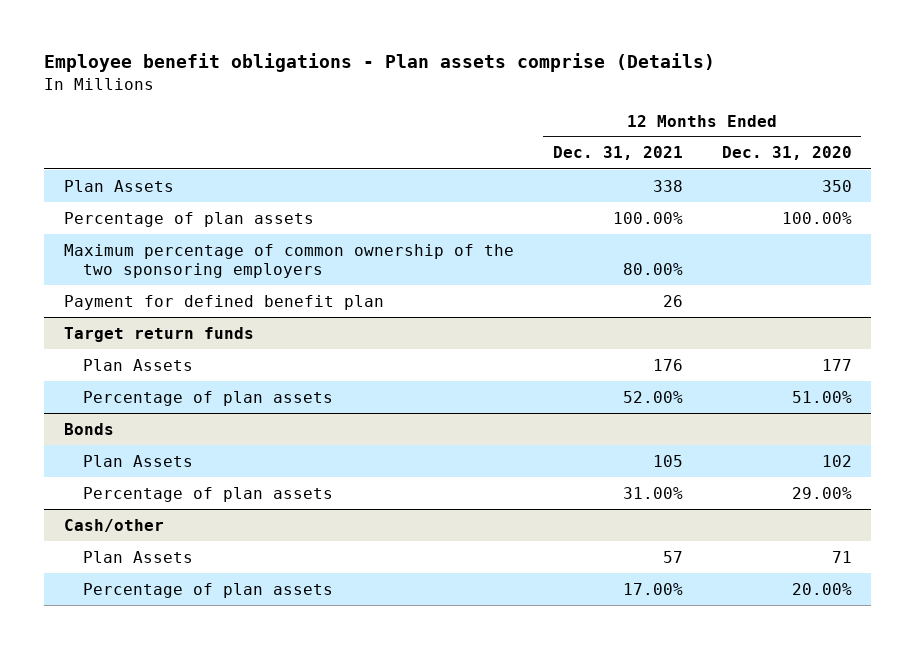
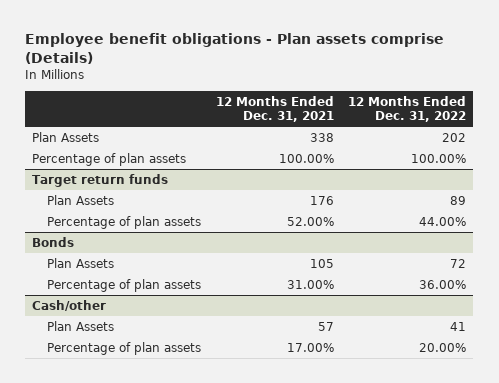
[721,146,852,161] Dec. 31, 2020 -> none
none -> [348,96,467,123] 12 Months Ended Dec. 31, 2022
[63,243,514,279] Maximum percentage of common ownership of the two sponsoring employers -> none
[63,294,384,310] Payment for defined benefit plan -> none

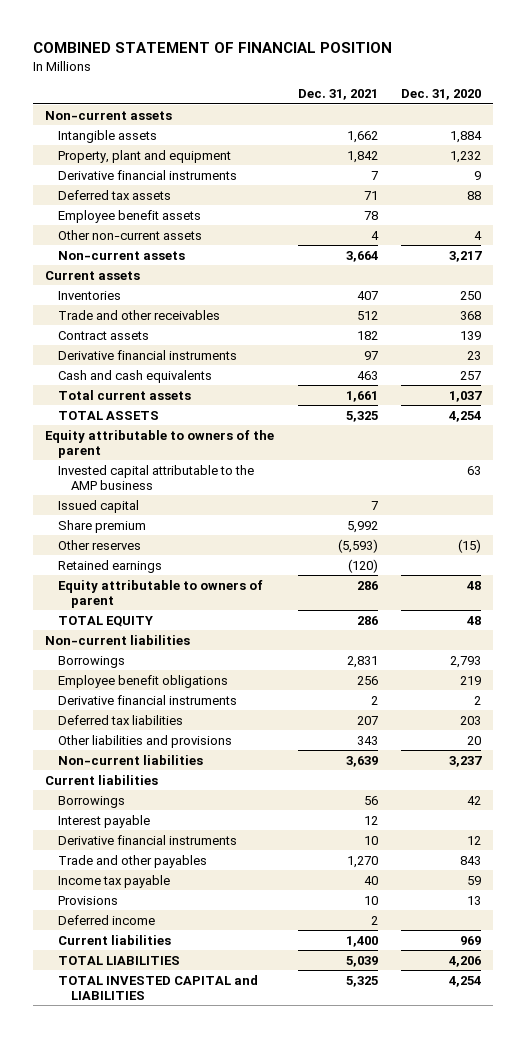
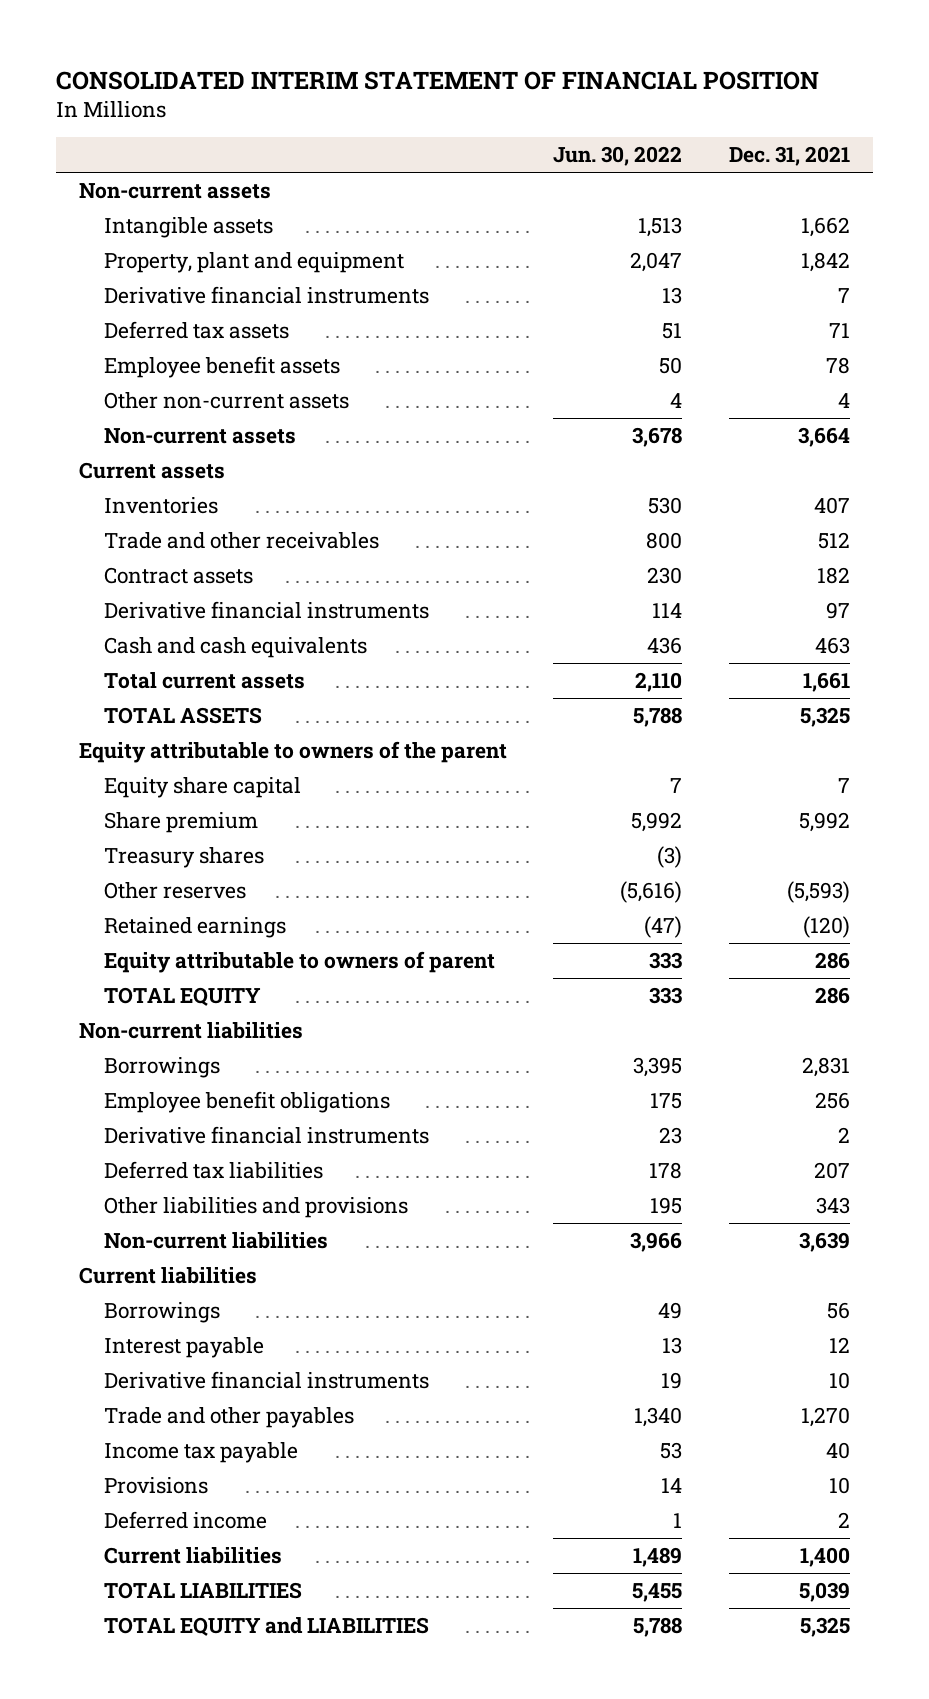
[33,42,393,54] COMBINED STATEMENT OF FINANCIAL POSITION -> [56,70,820,90] CONSOLIDATED INTERIM STATEMENT OF FINANCIAL POSITION
[401,89,482,101] Dec. 31, 2020 -> none
none -> [553,146,683,167] Jun. 30, 2022
[58,464,255,490] Invested capital attributable to the AMP business -> none
[58,499,140,513] Issued capital -> [103,776,301,798] Equity share capital
none -> [103,846,264,868] Treasury shares
[58,974,259,1000] TOTAL INVESTED CAPITAL and LIABILITIES -> [103,1616,429,1636] TOTAL EQUITY and LIABILITIES

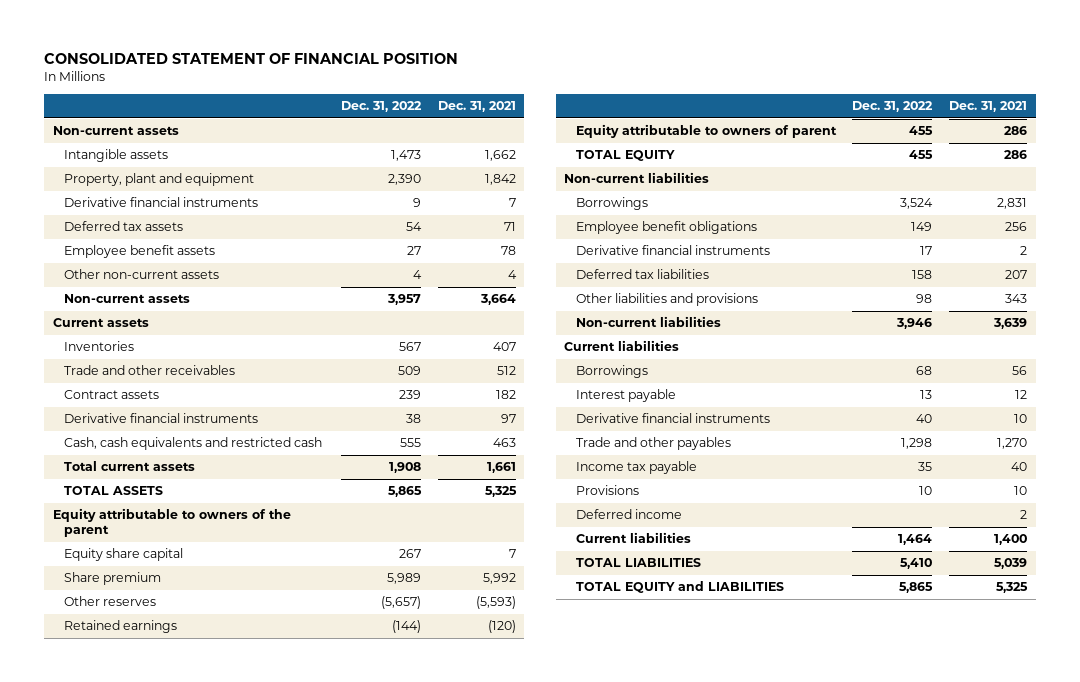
[56,70,820,90] CONSOLIDATED INTERIM STATEMENT OF FINANCIAL POSITION -> [44,52,459,64] CONSOLIDATED STATEMENT OF FINANCIAL POSITION
[553,146,683,167] Jun. 30, 2022 -> none
none -> [340,101,422,113] Dec. 31, 2022
[103,636,367,658] Cash and cash equivalents -> [64,437,323,451] Cash, cash equivalents and restricted cash
[103,846,264,868] Treasury shares -> none

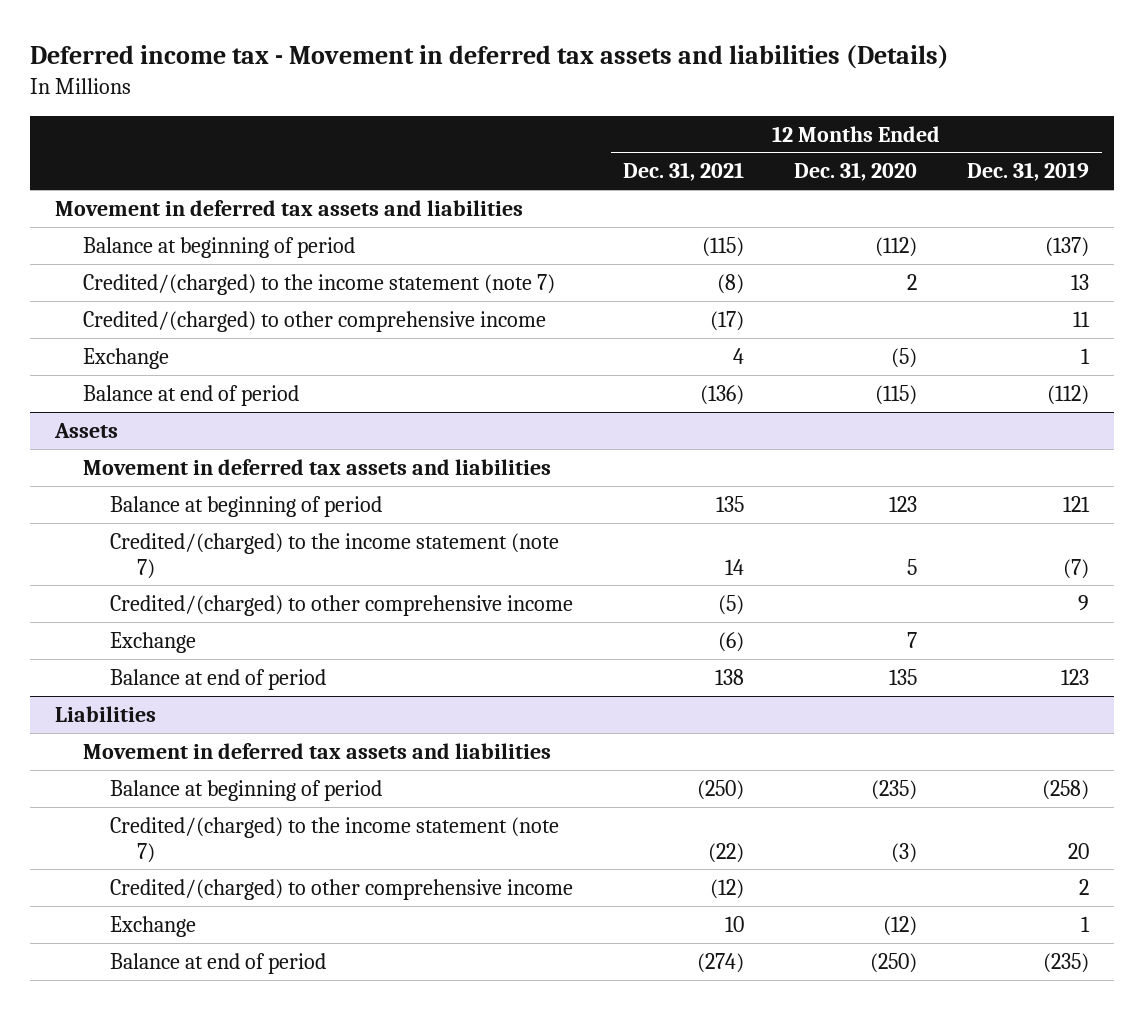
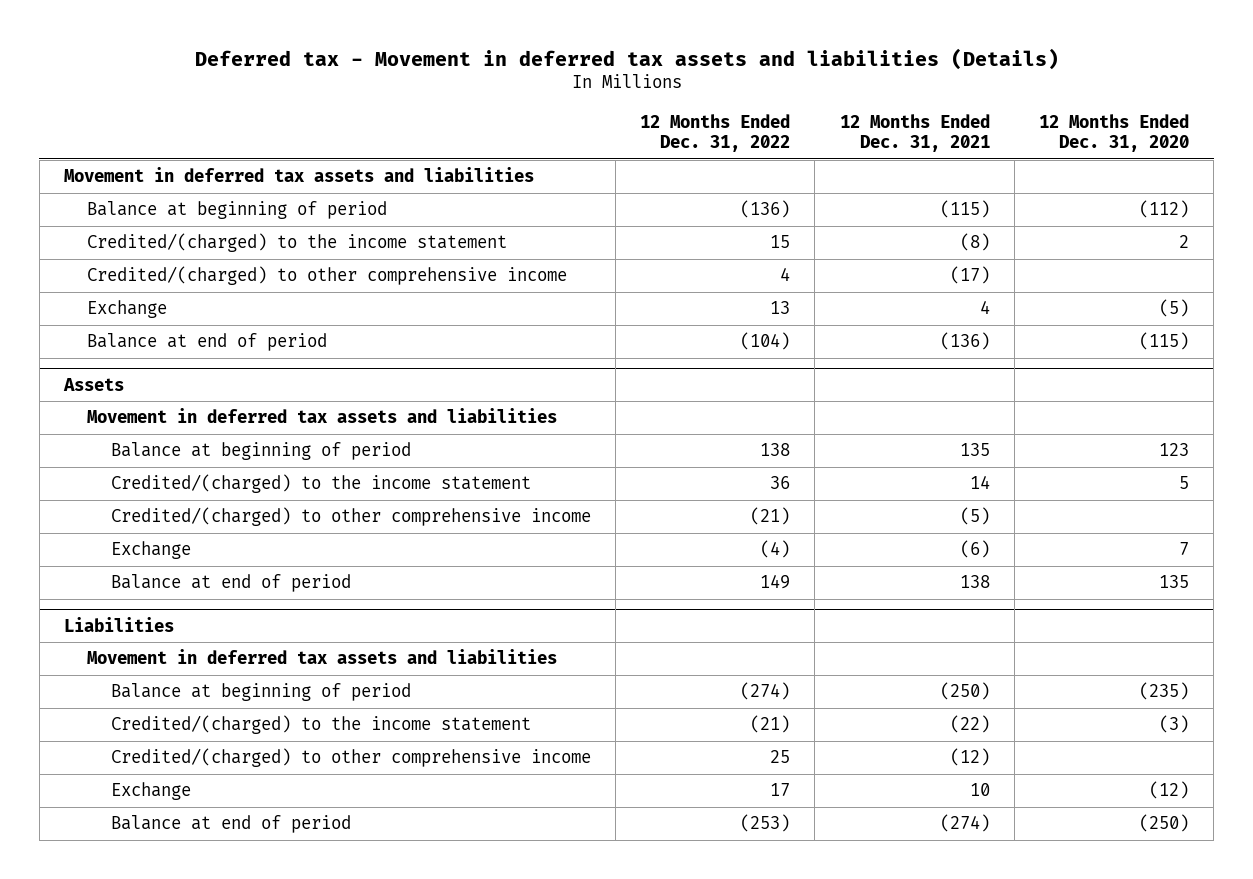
[30,45,950,70] Deferred income tax - Movement in deferred tax assets and liabilities (Details) -> [194,47,1059,70] Deferred tax - Movement in deferred tax assets and liabilities (Details)
[967,162,1090,182] Dec. 31, 2019 -> none
none -> [640,113,791,153] 12 Months Ended Dec. 31, 2022
[82,273,555,295] Credited/(charged) to the income statement (note 7) -> [87,233,508,253] Credited/(charged) to the income statement
[109,532,559,579] Credited/(charged) to the income statement (note 7) -> [110,474,531,494] Credited/(charged) to the income statement
[109,816,559,863] Credited/(charged) to the income statement (note 7) -> [110,715,531,735] Credited/(charged) to the income statement

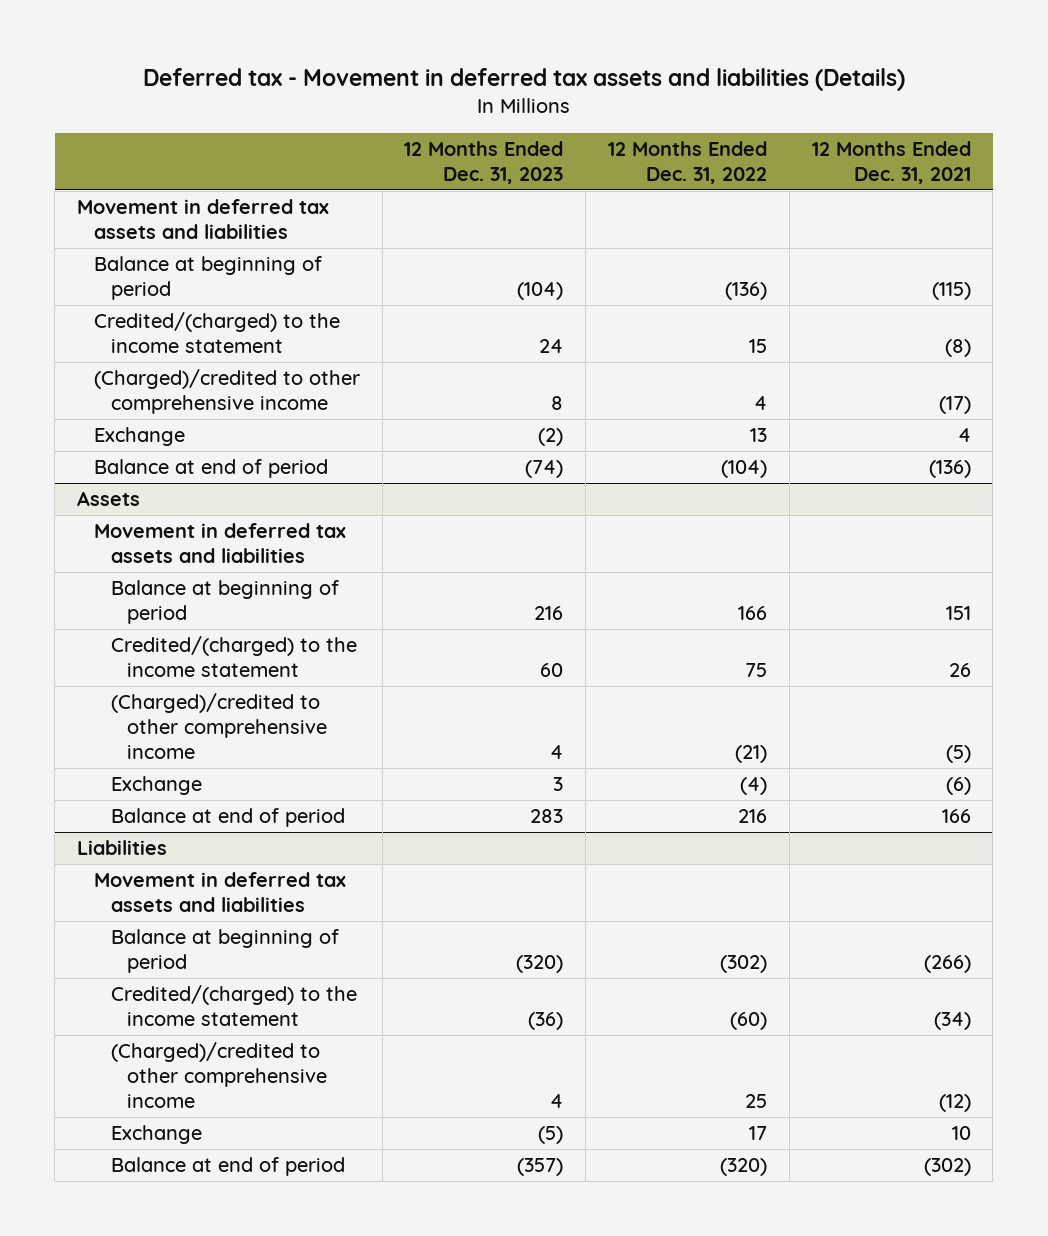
[1038,113,1189,153] 12 Months Ended Dec. 31, 2020 -> none
none -> [404,140,564,184] 12 Months Ended Dec. 31, 2023
[87,266,568,286] Credited/(charged) to other comprehensive income -> [93,369,360,415] (Charged)/credited to other comprehensive income
[760,443,791,457] 138 -> [737,606,767,621] 166
[959,443,990,457] 135 -> [945,606,971,621] 151
[770,476,791,490] 36 -> [744,663,767,678] 75
[969,475,990,490] 14 -> [948,663,971,678] 26
[110,507,591,527] Credited/(charged) to other comprehensive income -> [110,693,328,760] (Charged)/credited to other comprehensive income
[760,574,791,590] 149 -> [737,809,767,824] 216
[959,575,990,589] 138 -> [941,809,971,824] 166
[740,682,791,701] (274) -> [719,955,767,974] (302)
[939,682,990,701] (250) -> [923,955,971,974] (266)
[750,715,791,734] (21) -> [729,1012,767,1031] (60)
[949,715,990,734] (22) -> [933,1012,971,1031] (34)
[110,748,591,768] Credited/(charged) to other comprehensive income -> [110,1042,328,1109] (Charged)/credited to other comprehensive income
[740,814,791,833] (253) -> [719,1158,767,1177] (320)
[939,814,990,833] (274) -> [923,1158,971,1177] (302)

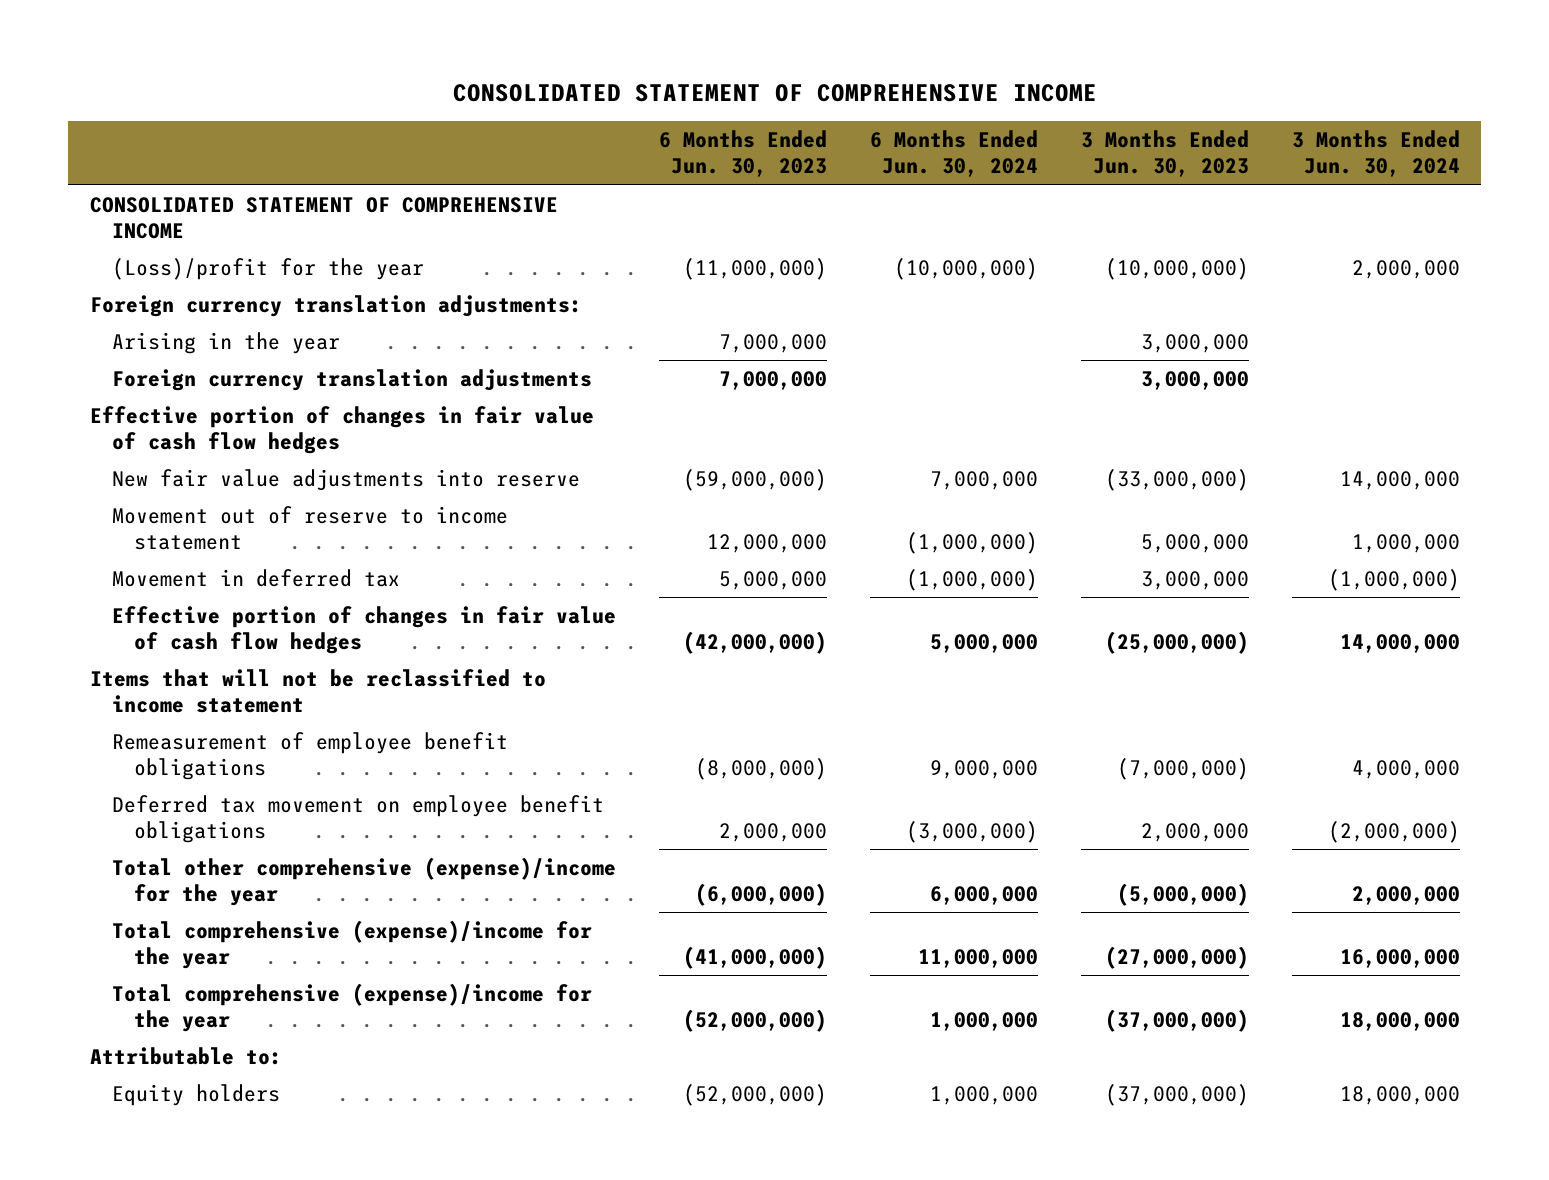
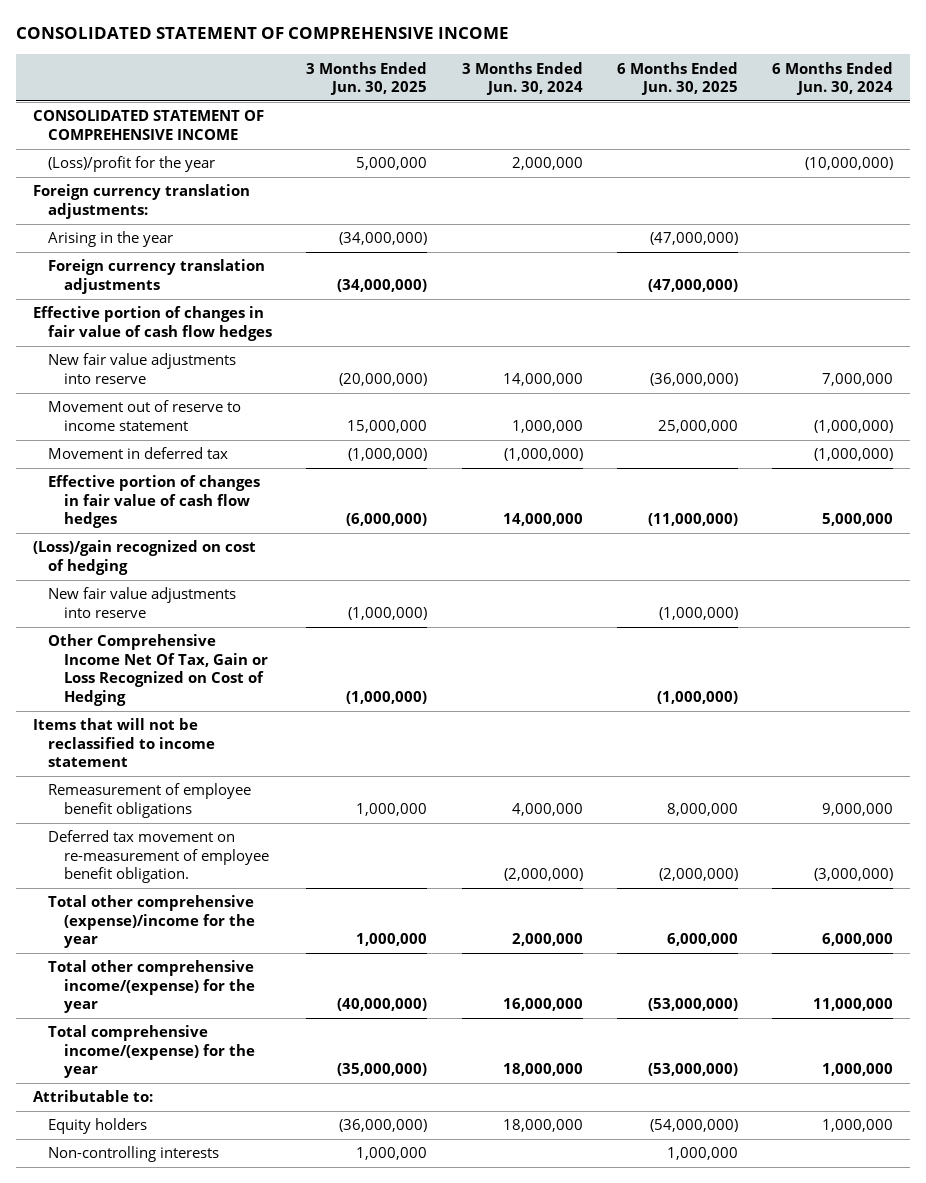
[658,130,827,178] 6 Months Ended Jun. 30, 2023 -> none
[1080,130,1249,178] 3 Months Ended Jun. 30, 2023 -> none
none -> [306,61,428,96] 3 Months Ended Jun. 30, 2025
none -> [616,61,738,96] 6 Months Ended Jun. 30, 2025
none -> [33,540,257,575] (Loss)/gain recognized on cost of hedging
none -> [48,587,237,618] New fair value adjustments into reserve
none -> [48,634,268,706] Other Comprehensive Income Net Of Tax, Gain or Loss Recognized on Cost of Hedging
[111,794,604,843] Deferred tax movement on employee benefit obligations -> [48,830,269,884] Deferred tax movement on re-measurement of employee benefit obligation.
[111,919,592,969] Total comprehensive (expense)/income for the year -> [48,960,255,1014] Total other comprehensive income/(expense) for the year
[111,982,592,1032] Total comprehensive (expense)/income for the year -> [48,1025,255,1079] Total comprehensive income/(expense) for the year
none -> [48,1146,220,1163] Non-controlling interests

